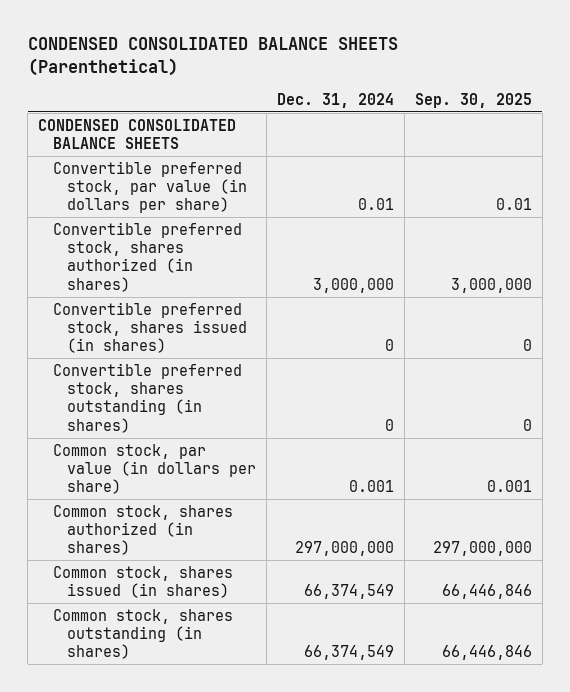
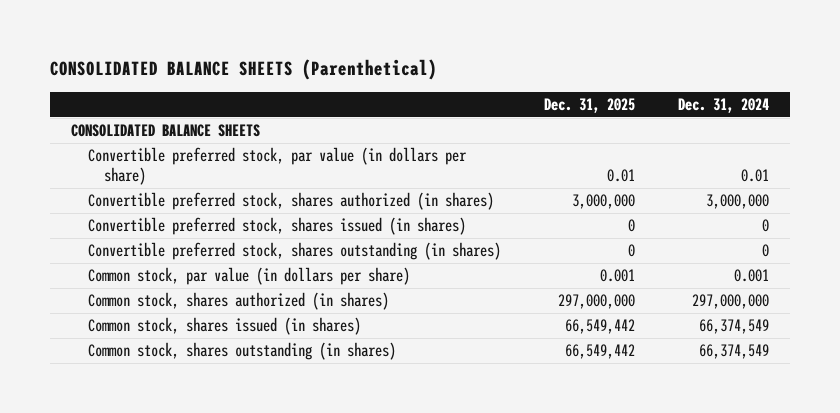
[27,37,398,76] CONDENSED CONSOLIDATED BALANCE SHEETS (Parenthetical) -> [49,59,437,81] CONSOLIDATED BALANCE SHEETS (Parenthetical)
[414,93,532,109] Sep. 30, 2025 -> none
none -> [543,97,635,113] Dec. 31, 2025
[38,118,237,149] CONDENSED CONSOLIDATED BALANCE SHEETS -> [71,124,261,138] CONSOLIDATED BALANCE SHEETS

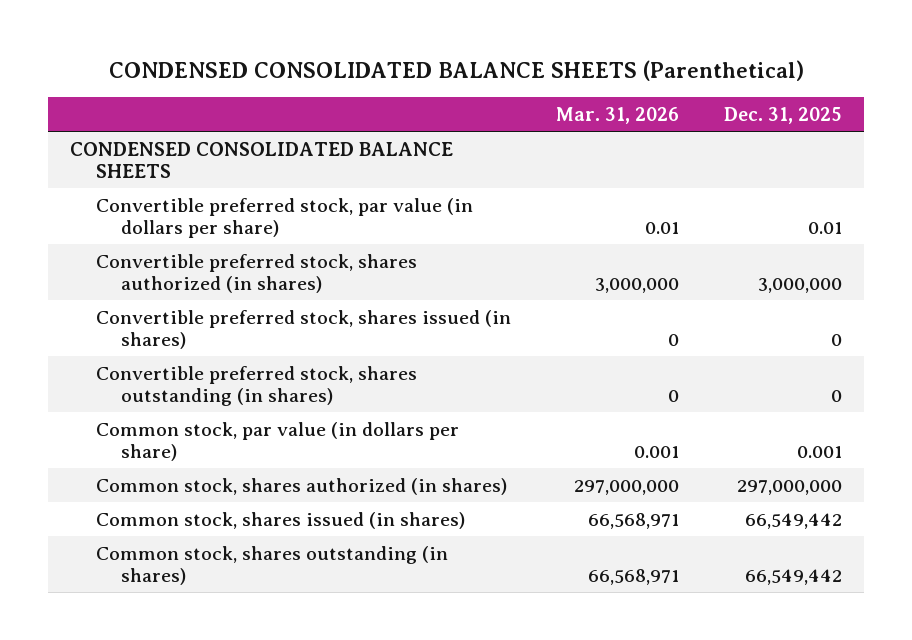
[49,59,437,81] CONSOLIDATED BALANCE SHEETS (Parenthetical) -> [109,59,805,81] CONDENSED CONSOLIDATED BALANCE SHEETS (Parenthetical)
[677,97,769,113] Dec. 31, 2024 -> none
none -> [555,106,679,124] Mar. 31, 2026
[71,124,261,138] CONSOLIDATED BALANCE SHEETS -> [70,141,454,179] CONDENSED CONSOLIDATED BALANCE SHEETS

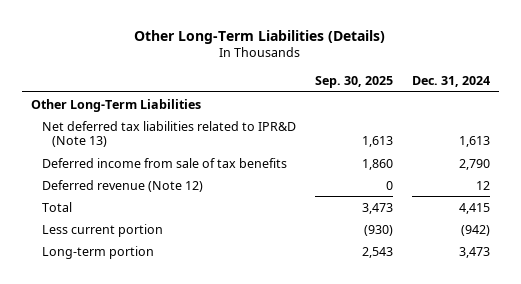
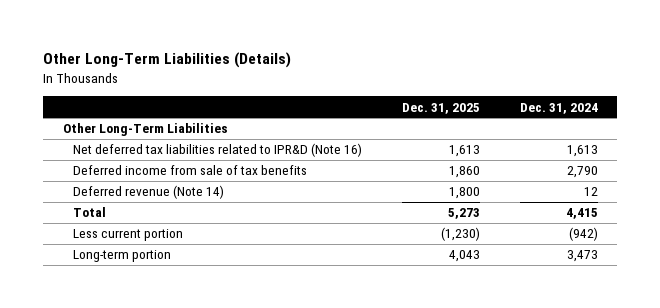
[314,76,393,89] Sep. 30, 2025 -> none
none -> [401,102,480,114] Dec. 31, 2025
[41,120,296,148] Net deferred tax liabilities related to IPR&D (Note 13) -> [73,143,363,158] Net deferred tax liabilities related to IPR&D (Note 16)
[41,179,203,192] Deferred revenue (Note 12) -> [73,185,225,200] Deferred revenue (Note 14)

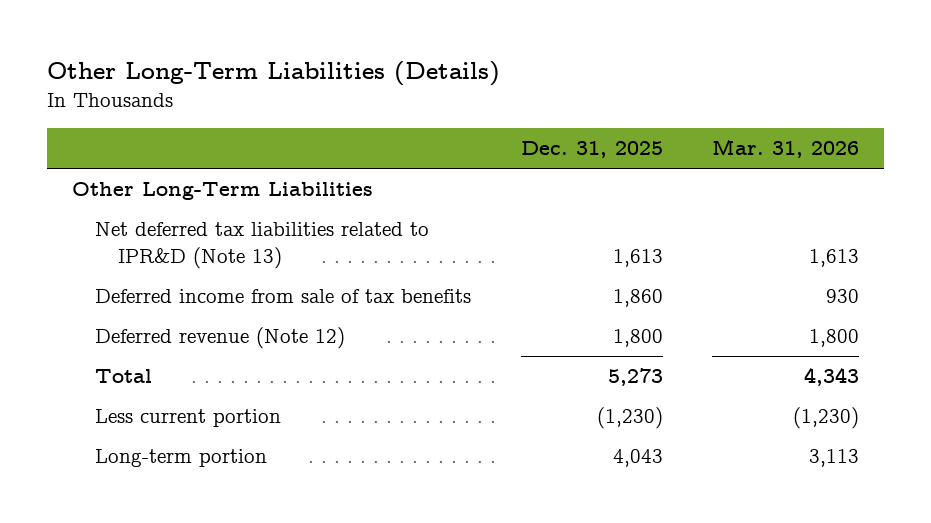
[519,102,598,114] Dec. 31, 2024 -> none
none -> [712,139,860,159] Mar. 31, 2026
[73,143,363,158] Net deferred tax liabilities related to IPR&D (Note 16) -> [94,222,429,269] Net deferred tax liabilities related to IPR&D (Note 13)
[73,185,225,200] Deferred revenue (Note 14) -> [94,327,345,350] Deferred revenue (Note 12)

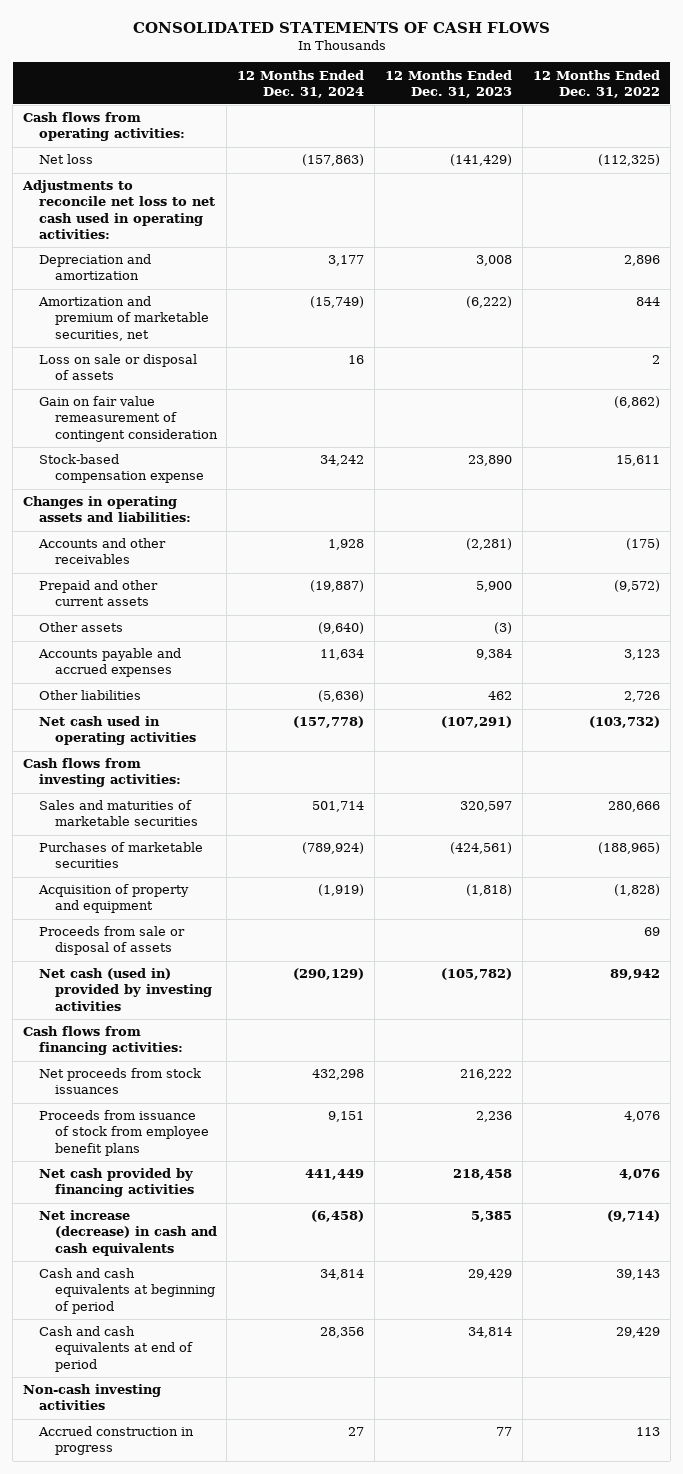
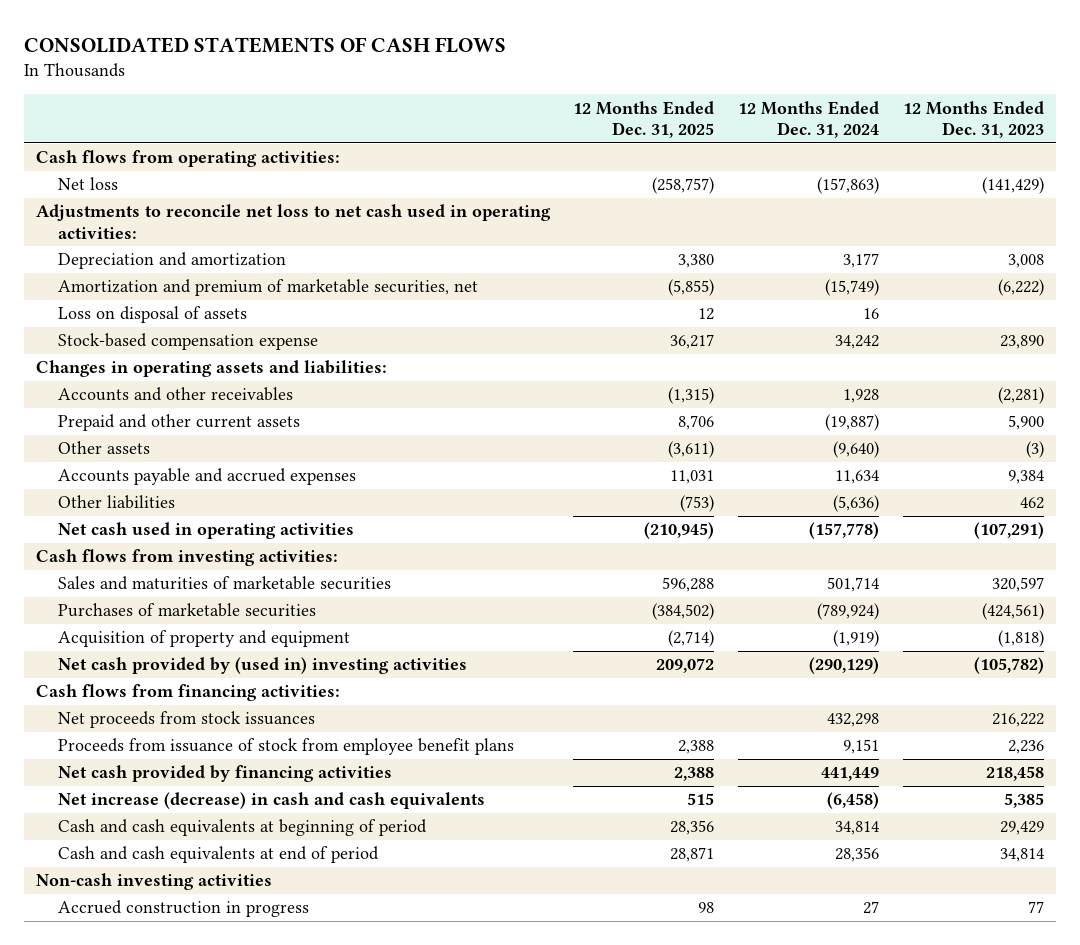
[532,69,660,98] 12 Months Ended Dec. 31, 2022 -> none
none -> [573,100,715,139] 12 Months Ended Dec. 31, 2025
[38,396,218,442] Gain on fair value remeasurement of contingent consideration -> none
[38,354,197,381] Loss on sale or disposal of assets -> [58,306,248,324] Loss on disposal of assets
[38,926,185,956] Proceeds from sale or disposal of assets -> none
[38,968,212,1011] Net cash (used in) provided by investing activities -> [58,657,468,675] Net cash provided by (used in) investing activities

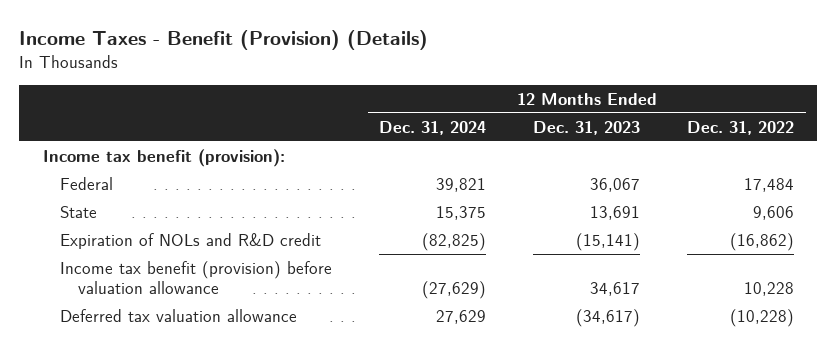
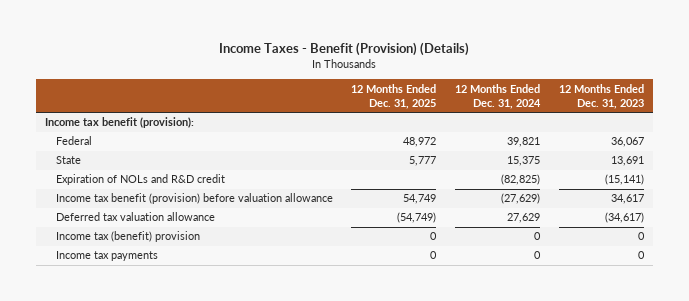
[686,120,794,135] Dec. 31, 2022 -> none
none -> [351,83,437,109] 12 Months Ended Dec. 31, 2025
none -> [55,231,200,243] Income tax (benefit) provision
none -> [55,251,158,262] Income tax payments

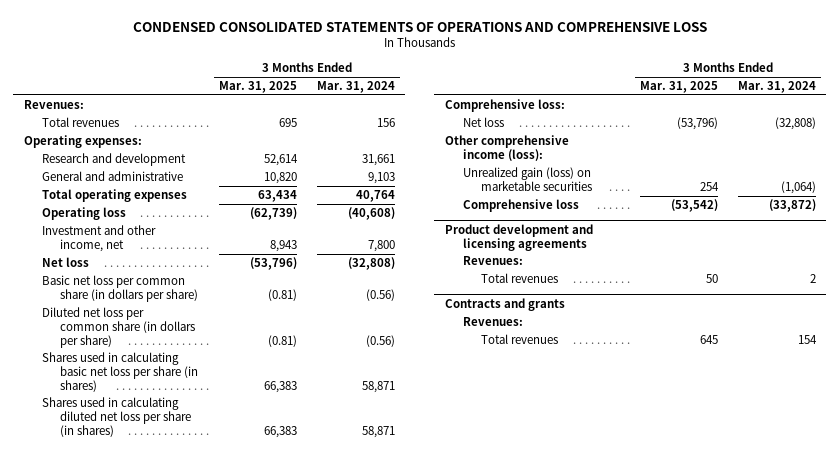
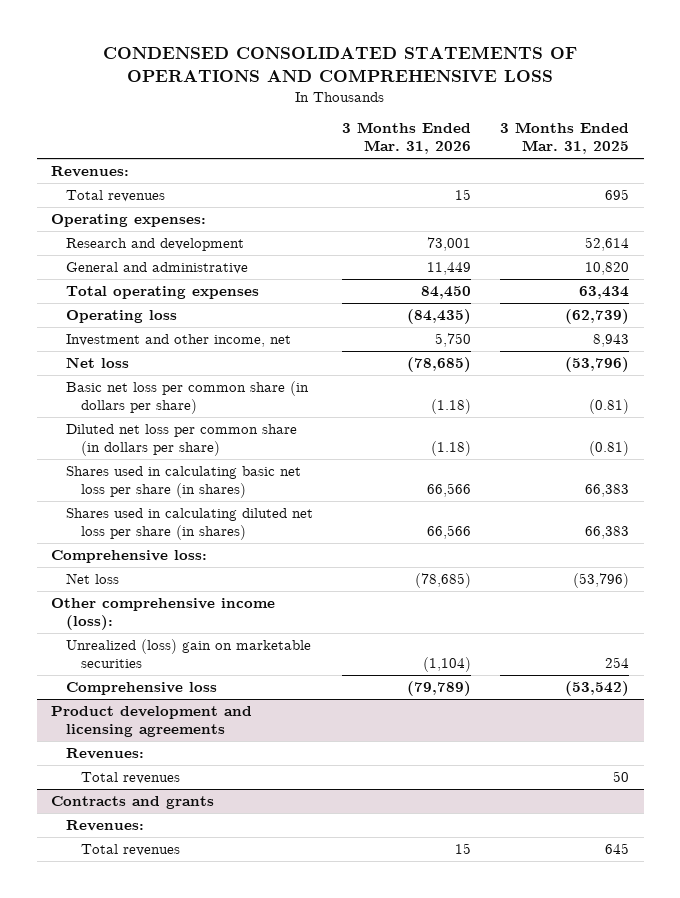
[317,81,396,94] Mar. 31, 2024 -> none
none -> [341,122,471,155] 3 Months Ended Mar. 31, 2026
[463,167,593,191] Unrealized gain (loss) on marketable securities -> [65,638,311,669] Unrealized (loss) gain on marketable securities

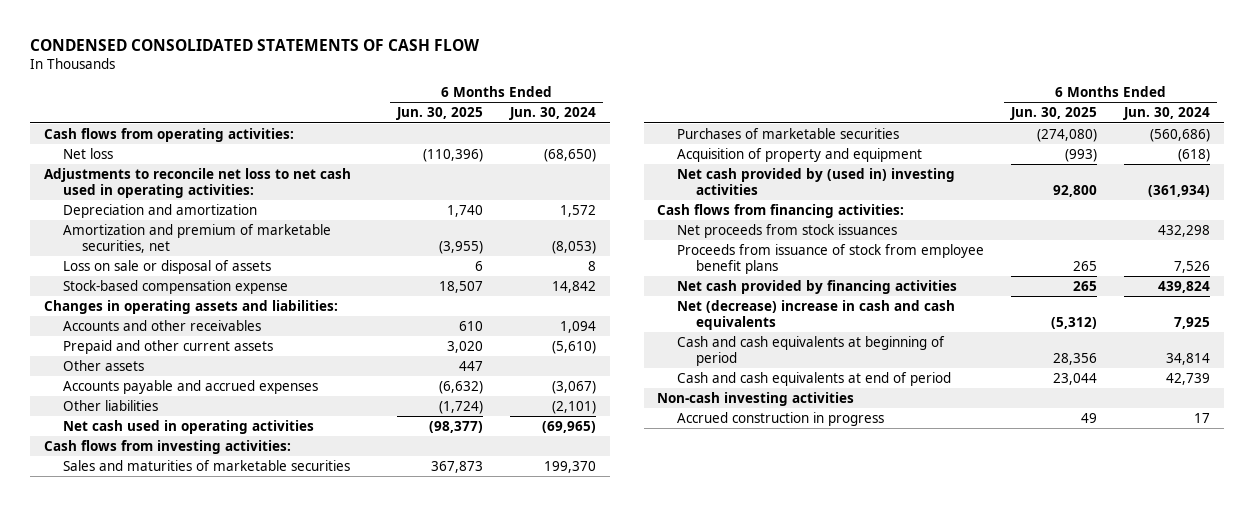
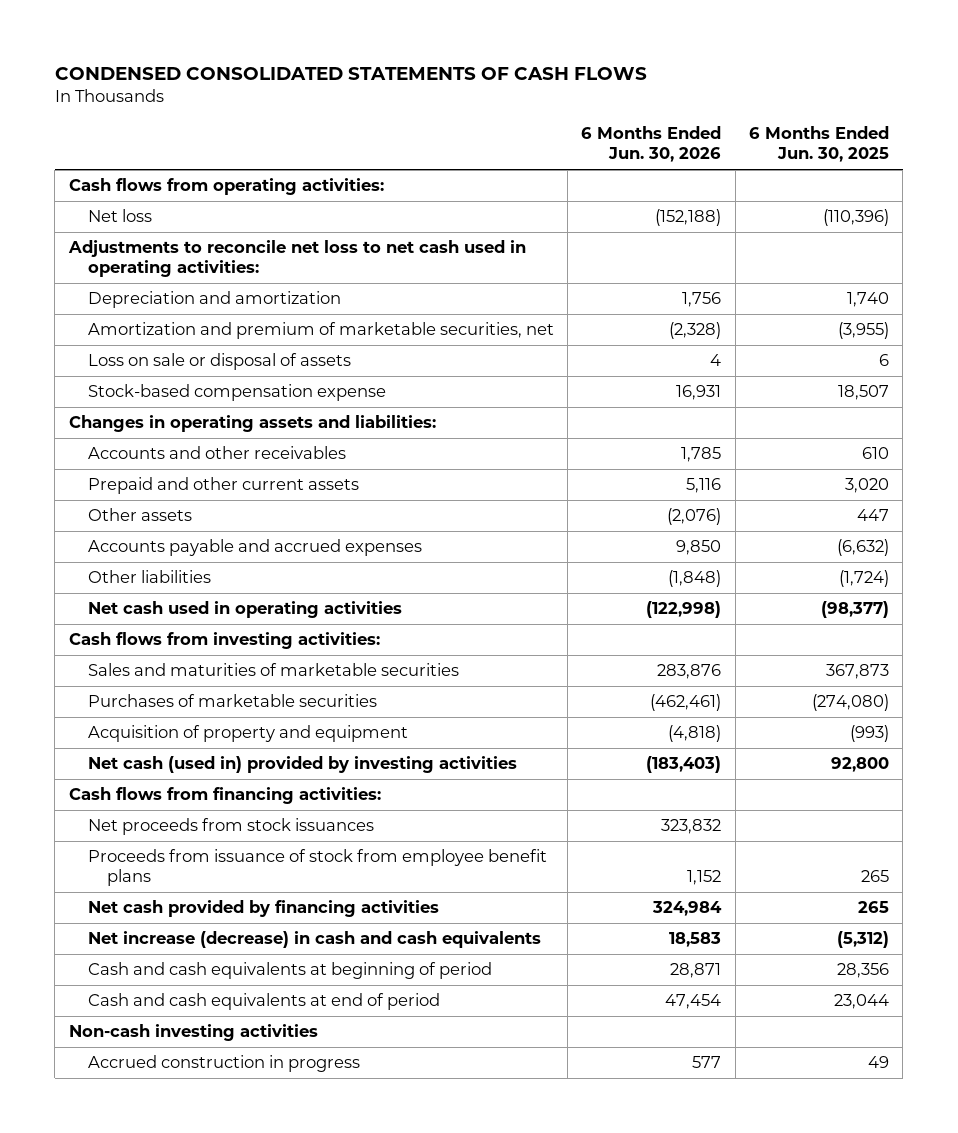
[29,38,479,51] CONDENSED CONSOLIDATED STATEMENTS OF CASH FLOW -> [54,66,647,80] CONDENSED CONSOLIDATED STATEMENTS OF CASH FLOWS
[509,107,597,121] Jun. 30, 2024 -> none
none -> [581,126,722,163] 6 Months Ended Jun. 30, 2026
[676,167,955,196] Net cash provided by (used in) investing activities -> [87,756,517,774] Net cash (used in) provided by investing activities
[676,299,955,331] Net (decrease) increase in cash and cash equivalents -> [87,931,541,949] Net increase (decrease) in cash and cash equivalents

